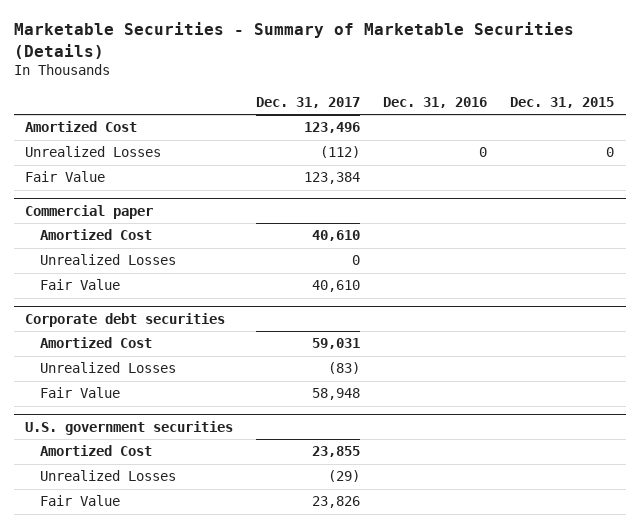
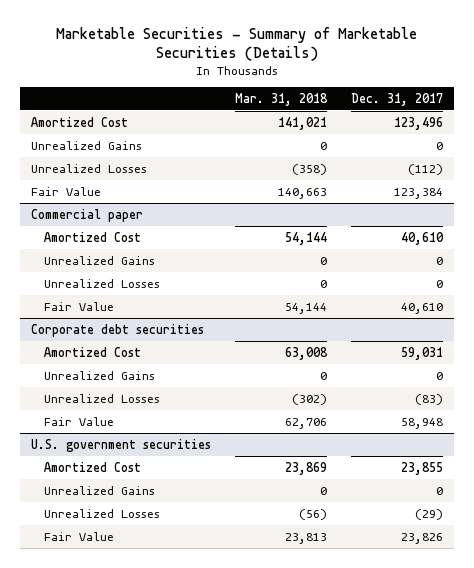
[383,96,488,108] Dec. 31, 2016 -> none
[510,96,615,108] Dec. 31, 2015 -> none
none -> [235,92,329,106] Mar. 31, 2018
none -> [31,140,143,150] Unrealized Gains
none -> [43,255,155,265] Unrealized Gains
none -> [43,370,155,380] Unrealized Gains
none -> [43,485,155,495] Unrealized Gains

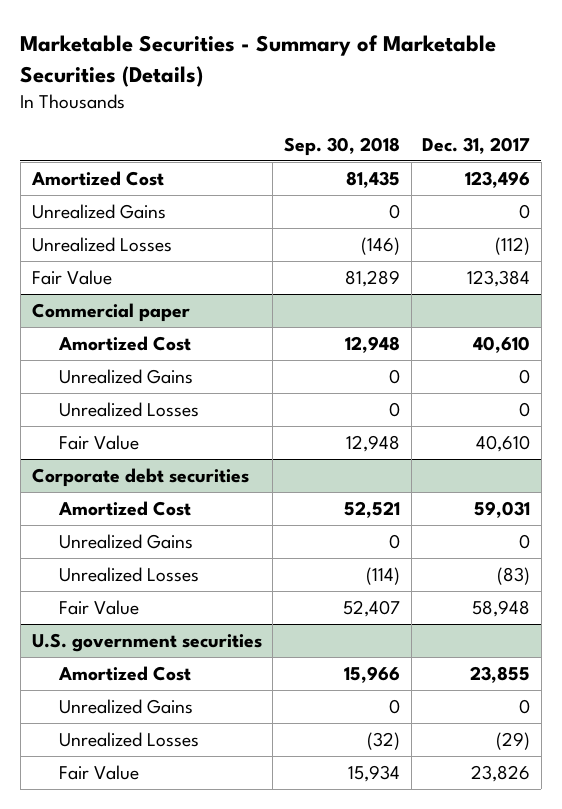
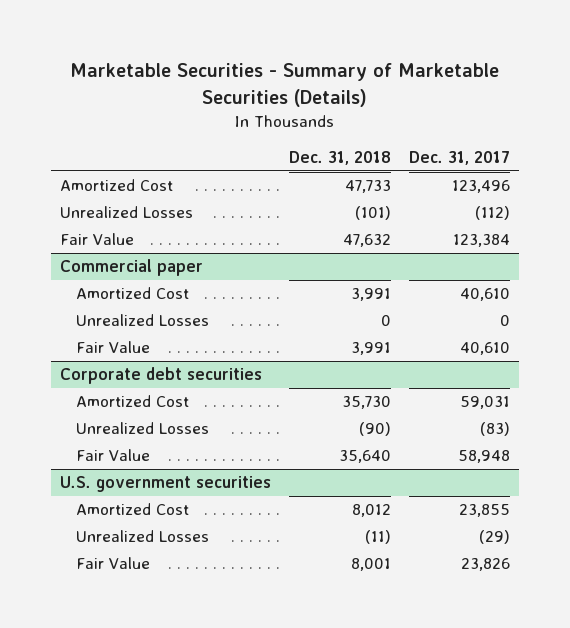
[283,136,400,156] Sep. 30, 2018 -> none
none -> [288,151,391,166] Dec. 31, 2018
[31,203,166,219] Unrealized Gains -> none
[58,368,193,384] Unrealized Gains -> none
[58,533,193,549] Unrealized Gains -> none
[58,698,193,714] Unrealized Gains -> none

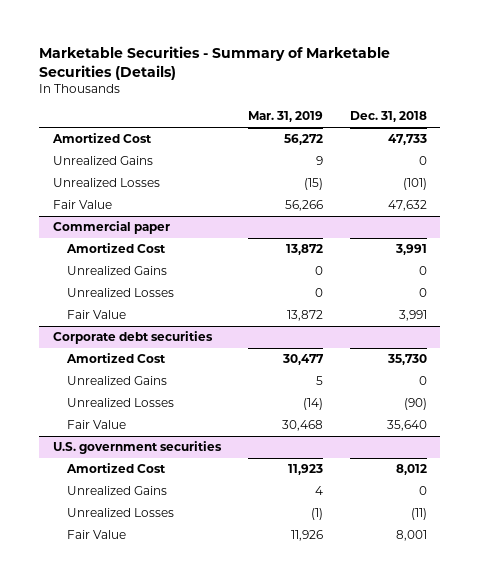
[409,151,511,166] Dec. 31, 2017 -> none
none -> [247,111,323,123] Mar. 31, 2019
none -> [52,156,153,166] Unrealized Gains
none -> [66,266,167,276] Unrealized Gains
none -> [66,376,167,386] Unrealized Gains
none -> [66,486,167,496] Unrealized Gains

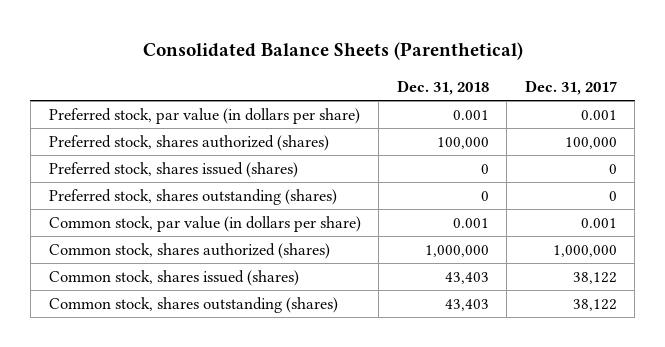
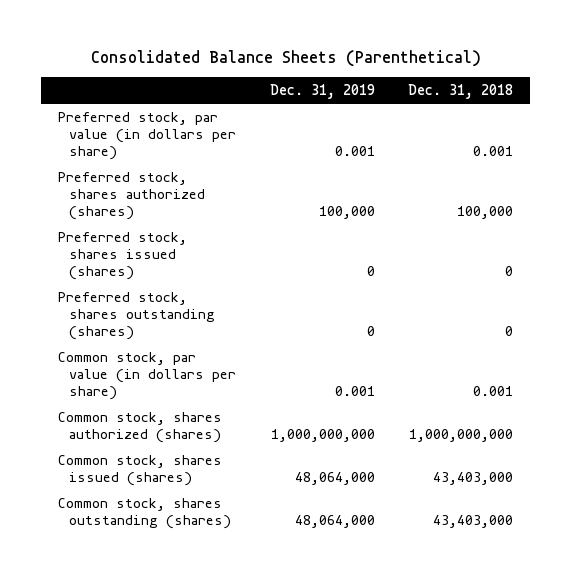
[524,80,617,96] Dec. 31, 2017 -> none
none -> [269,84,375,100] Dec. 31, 2019
[424,245,489,258] 1,000,000 -> [409,429,514,443] 1,000,000,000
[444,272,489,285] 43,403 -> [433,472,514,486] 43,403,000
[444,299,489,312] 43,403 -> [433,515,514,529] 43,403,000

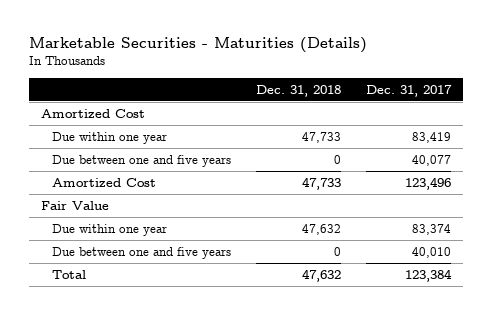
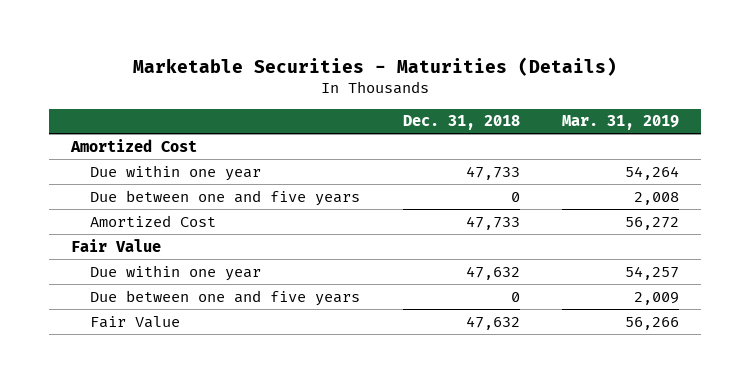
[365,84,452,97] Dec. 31, 2017 -> none
none -> [562,115,680,131] Mar. 31, 2019
[52,269,87,279] Total -> [90,315,181,328] Fair Value

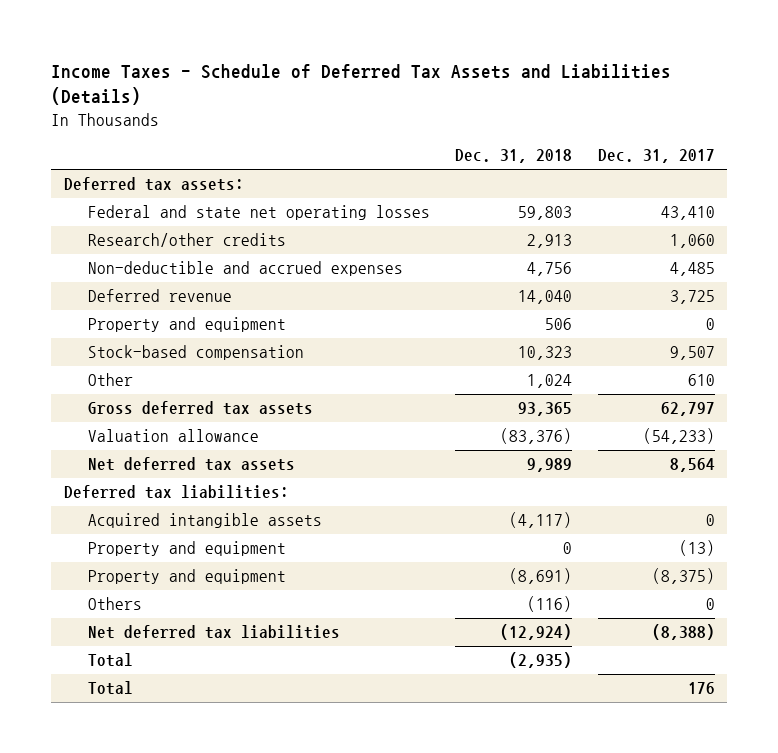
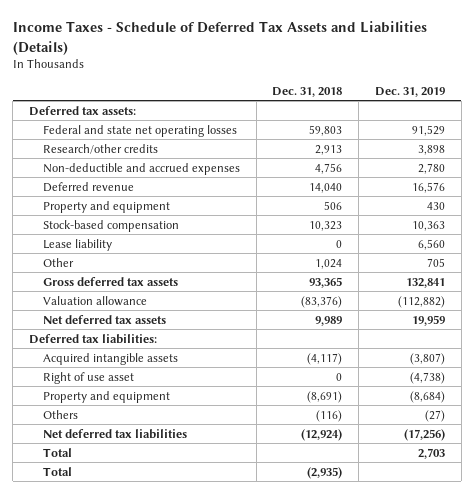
[597,149,715,164] Dec. 31, 2017 -> none
none -> [374,86,445,97] Dec. 31, 2019
none -> [43,238,113,251] Lease liability
[88,541,287,557] Property and equipment -> none
none -> [43,371,135,384] Right of use asset
[88,653,134,668] Total -> [43,466,73,476] Total

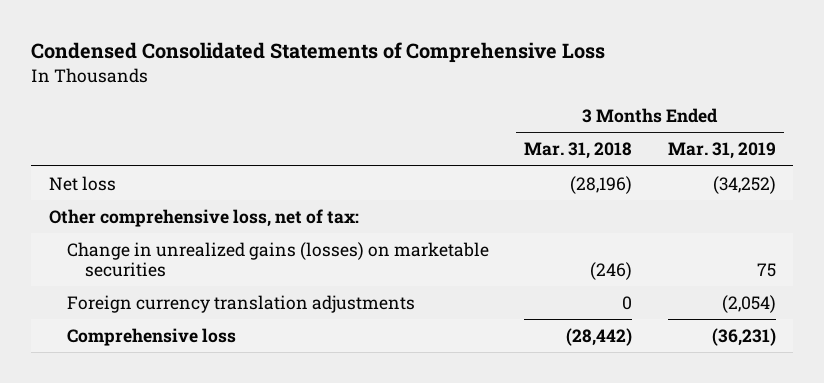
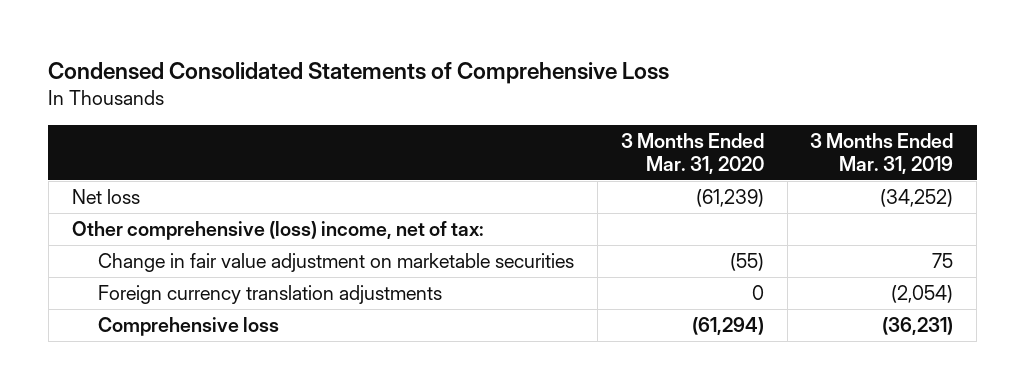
[524,142,633,160] Mar. 31, 2018 -> none
none -> [620,132,764,174] 3 Months Ended Mar. 31, 2020
[48,208,359,227] Other comprehensive loss, net of tax: -> [71,221,484,241] Other comprehensive (loss) income, net of tax:
[67,241,490,277] Change in unrealized gains (losses) on marketable securities -> [97,253,574,273] Change in fair value adjustment on marketable securities

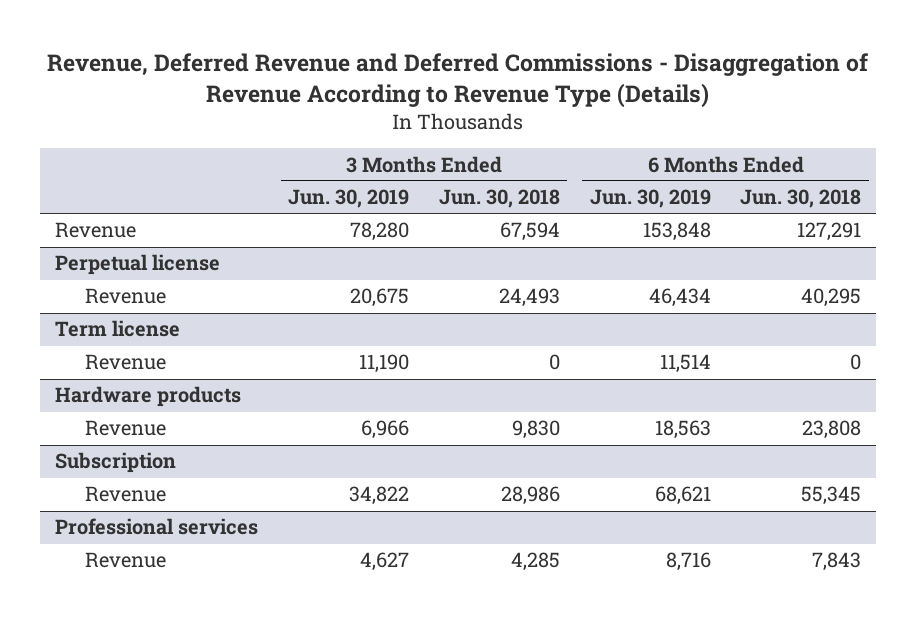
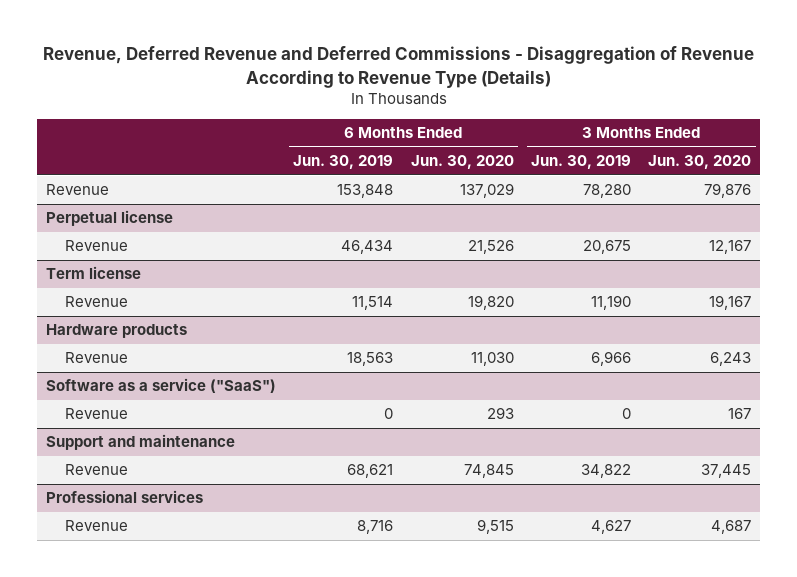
[438,189,560,209] Jun. 30, 2018 -> none
[740,189,862,209] Jun. 30, 2018 -> none
none -> [410,154,514,169] Jun. 30, 2020
none -> [648,154,752,169] Jun. 30, 2020
[55,452,177,474] Subscription -> none
none -> [45,378,276,394] Software as a service ("SaaS")
none -> [64,408,128,420] Revenue
none -> [45,434,235,451] Support and maintenance

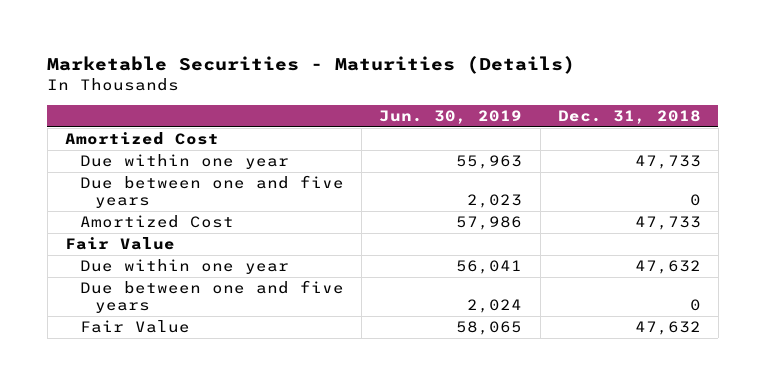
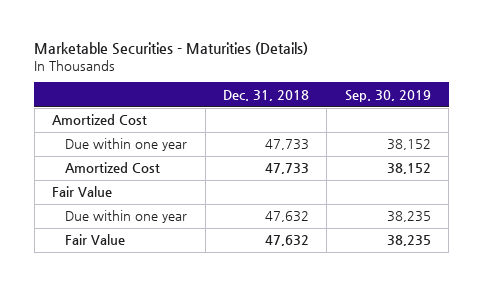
[379,110,523,125] Jun. 30, 2019 -> none
none -> [344,89,431,102] Sep. 30, 2019
[79,175,344,209] Due between one and five years -> none
[79,280,344,314] Due between one and five years -> none

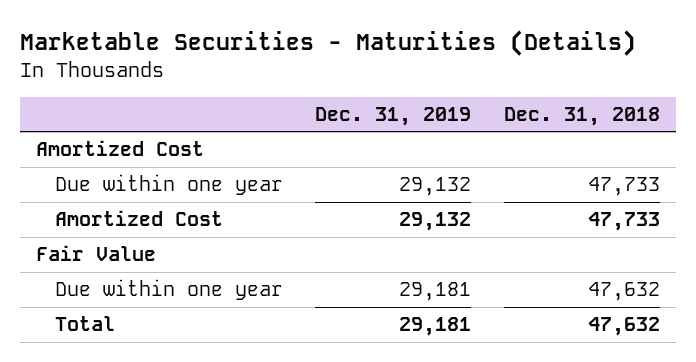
[344,89,431,102] Sep. 30, 2019 -> none
none -> [315,107,472,127] Dec. 31, 2019
[65,234,126,246] Fair Value -> [54,316,115,332] Total

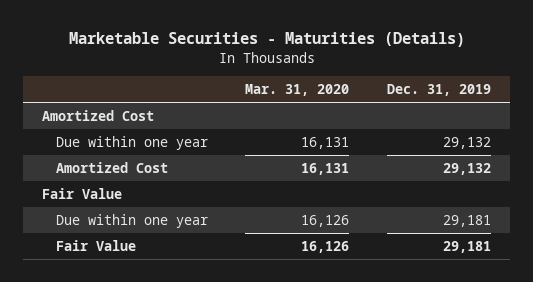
[504,107,661,127] Dec. 31, 2018 -> none
none -> [245,84,350,97] Mar. 31, 2020
[54,316,115,332] Total -> [55,239,136,251] Fair Value

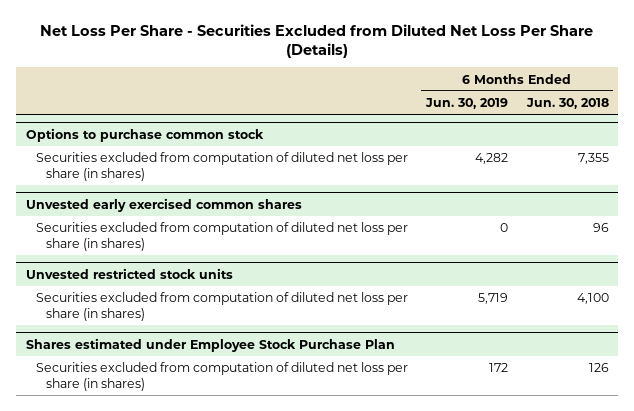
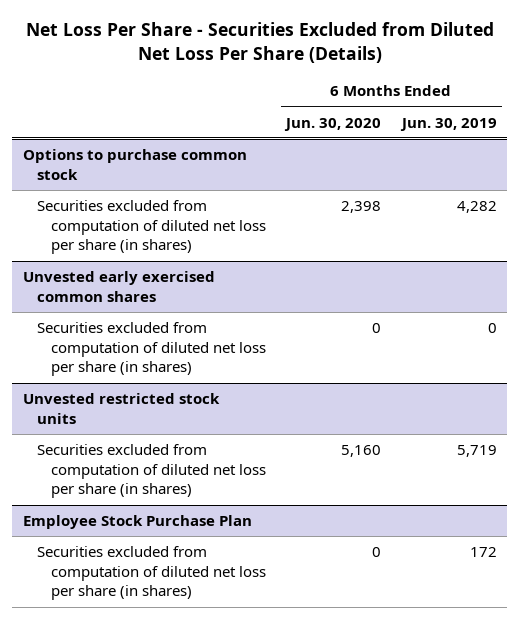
[525,98,609,110] Jun. 30, 2018 -> none
none -> [284,117,382,131] Jun. 30, 2020
[25,338,395,353] Shares estimated under Employee Stock Purchase Plan -> [22,515,252,530] Employee Stock Purchase Plan

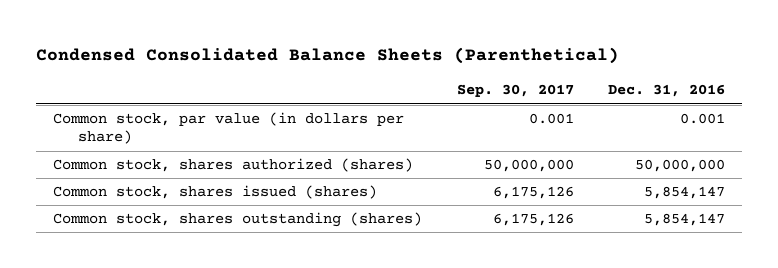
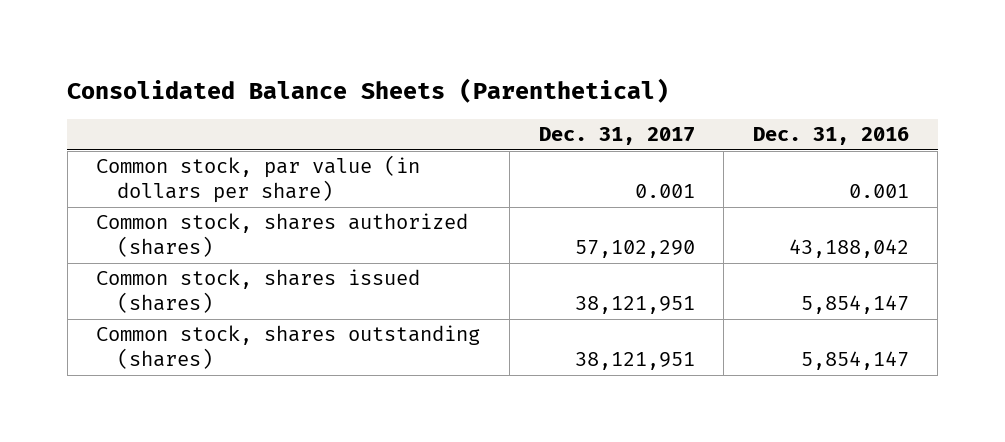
[36,47,620,65] Condensed Consolidated Balance Sheets (Parenthetical) -> [67,77,670,103] Consolidated Balance Sheets (Parenthetical)
[456,84,574,98] Sep. 30, 2017 -> none
none -> [538,127,695,146] Dec. 31, 2017
[635,159,726,173] 50,000,000 -> [788,239,909,259] 43,188,042

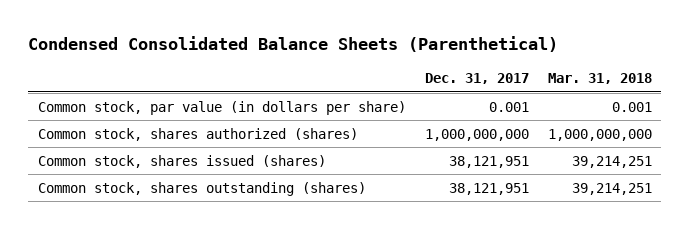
[67,77,670,103] Consolidated Balance Sheets (Parenthetical) -> [28,36,559,53] Condensed Consolidated Balance Sheets (Parenthetical)
[752,127,909,146] Dec. 31, 2016 -> none
none -> [547,73,652,85] Mar. 31, 2018
[574,240,695,259] 57,102,290 -> [424,128,529,141] 1,000,000,000

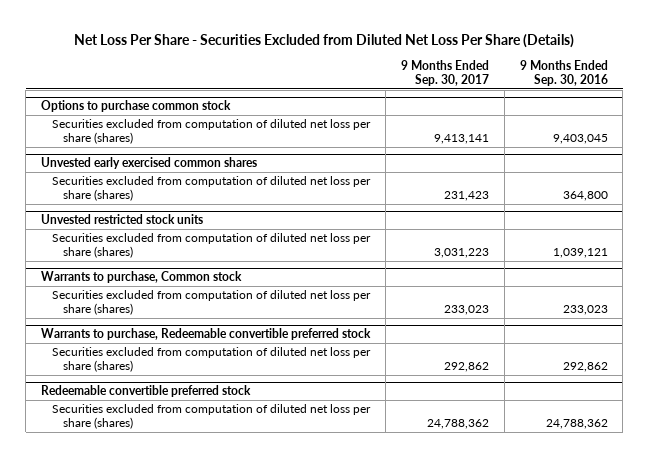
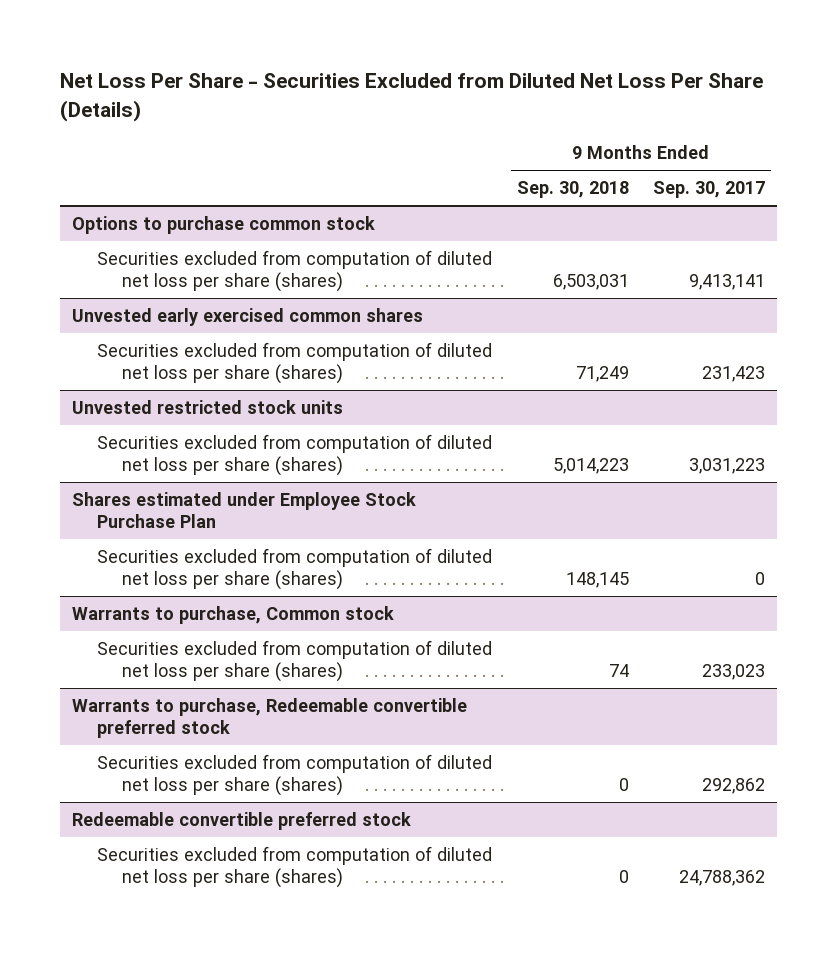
[519,60,608,87] 9 Months Ended Sep. 30, 2016 -> none
none -> [516,181,629,199] Sep. 30, 2018
none -> [72,492,417,528] Shares estimated under Employee Stock Purchase Plan
none -> [97,548,493,590] Securities excluded from computation of diluted net loss per share (shares)

